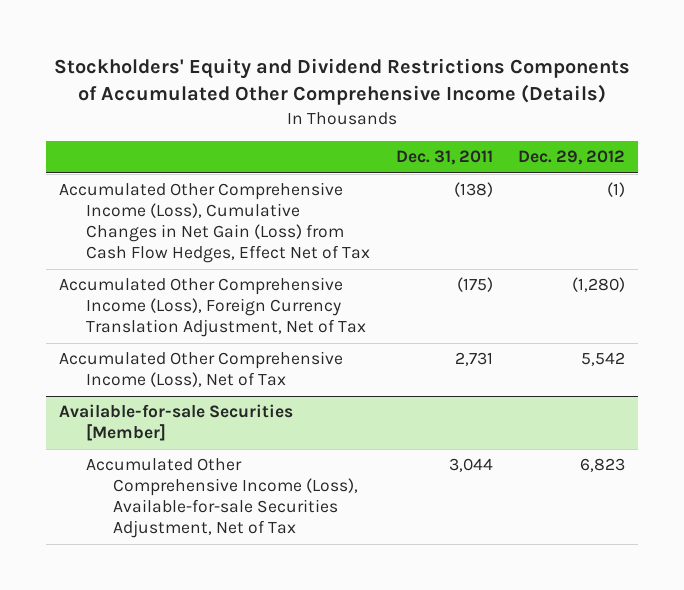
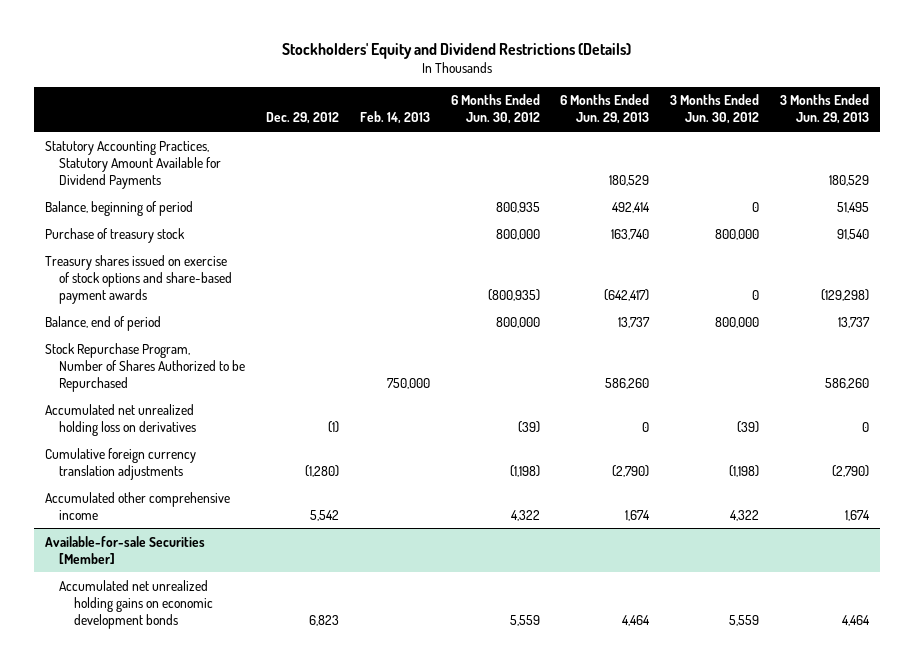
[53,57,630,106] Stockholders' Equity and Dividend Restrictions Components of Accumulated Other Comprehensive Income (Details) -> [281,43,631,60] Stockholders' Equity and Dividend Restrictions (Details)
[395,150,493,166] Dec. 31, 2011 -> none
none -> [359,111,430,125] Feb. 14, 2013
none -> [450,94,540,125] 6 Months Ended Jun. 30, 2012
none -> [560,94,650,125] 6 Months Ended Jun. 29, 2013
none -> [670,94,760,125] 3 Months Ended Jun. 30, 2012
none -> [780,94,870,125] 3 Months Ended Jun. 29, 2013
none -> [44,140,222,189] Statutory Accounting Practices, Statutory Amount Available for Dividend Payments
none -> [44,200,193,216] Balance, beginning of period
none -> [44,227,185,243] Purchase of treasury stock
none -> [44,254,233,304] Treasury shares issued on exercise of stock options and share-based payment awards
none -> [44,315,161,331] Balance, end of period
none -> [44,342,246,392] Stock Repurchase Program, Number of Shares Authorized to be Repurchased
[58,182,371,264] Accumulated Other Comprehensive Income (Loss), Cumulative Changes in Net Gain (Loss) from Cash Flow Hedges, Effect Net of Tax -> [44,403,197,436] Accumulated net unrealized holding loss on derivatives
[58,277,367,338] Accumulated Other Comprehensive Income (Loss), Foreign Currency Translation Adjustment, Net of Tax -> [44,447,196,480] Cumulative foreign currency translation adjustments
[58,351,343,388] Accumulated Other Comprehensive Income (Loss), Net of Tax -> [44,491,230,520] Accumulated other comprehensive income
[86,458,359,539] Accumulated Other Comprehensive Income (Loss), Available-for-sale Securities Adjustment, Net of Tax -> [59,579,213,629] Accumulated net unrealized holding gains on economic development bonds

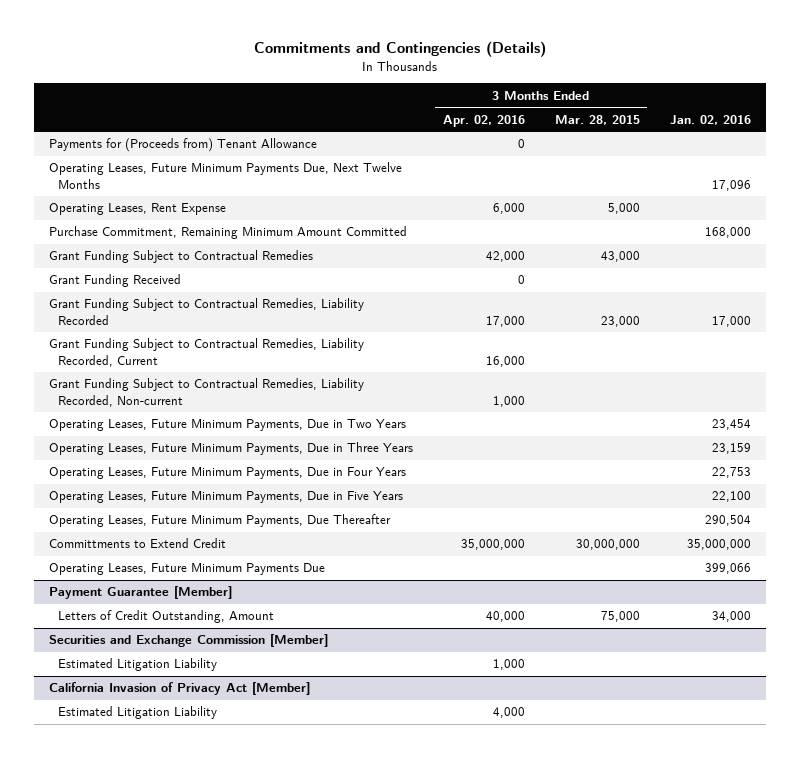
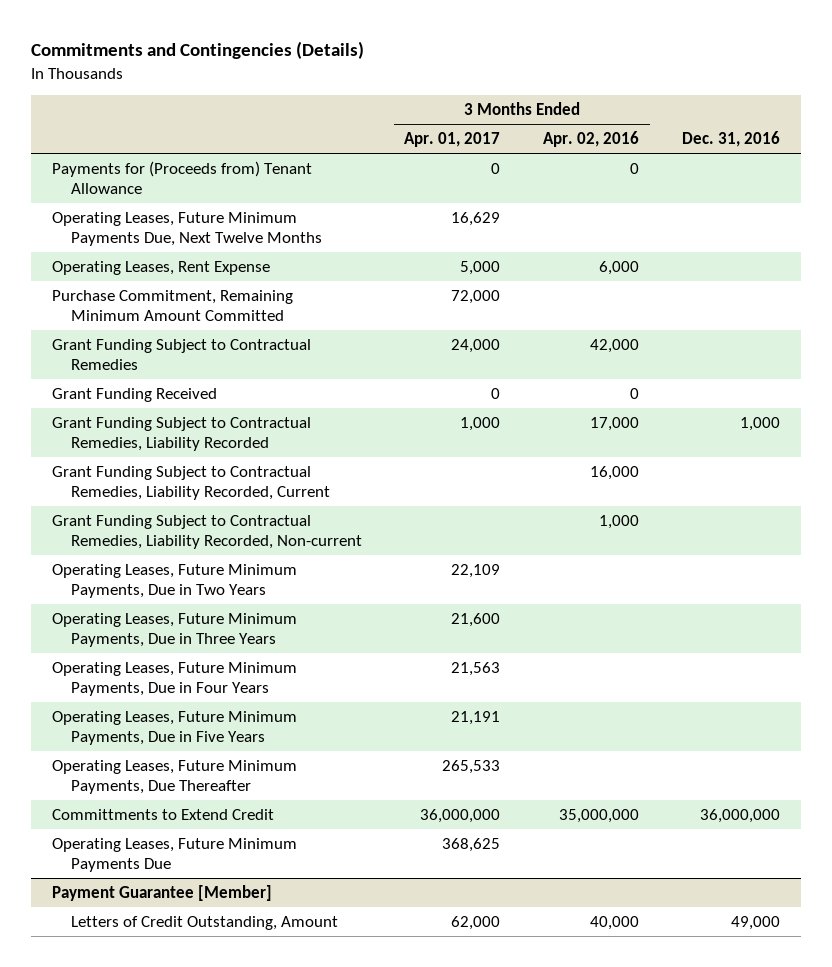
[554,114,640,125] Mar. 28, 2015 -> none
[670,114,752,125] Jan. 02, 2016 -> none
none -> [404,132,501,148] Apr. 01, 2017
none -> [681,131,780,148] Dec. 31, 2016
[48,634,328,648] Securities and Exchange Commission [Member] -> none
[57,658,217,672] Estimated Litigation Liability -> none
[48,682,310,696] California Invasion of Privacy Act [Member] -> none
[57,706,217,720] Estimated Litigation Liability -> none

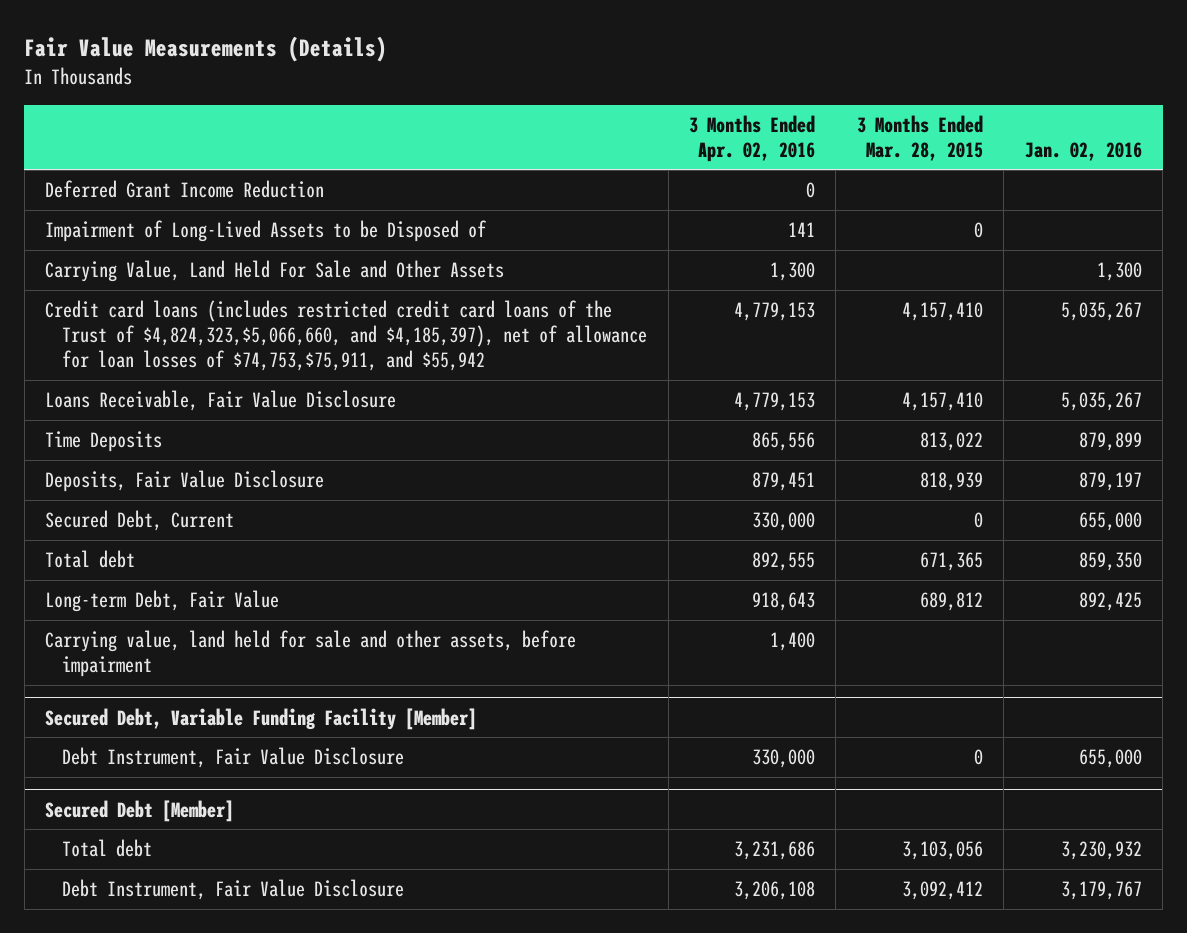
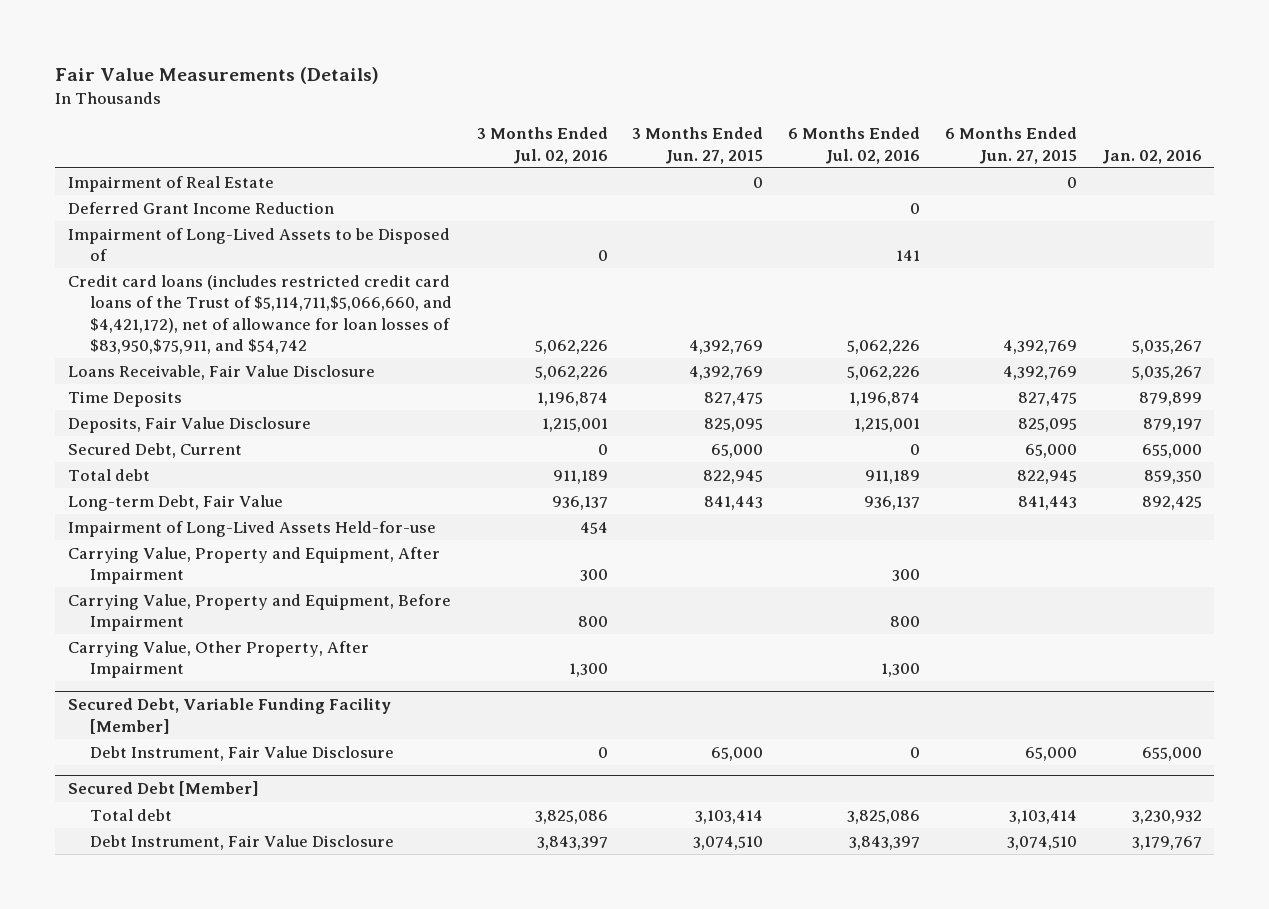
[689,114,816,162] 3 Months Ended Apr. 02, 2016 -> none
[856,114,983,161] 3 Months Ended Mar. 28, 2015 -> none
none -> [476,127,608,164] 3 Months Ended Jul. 02, 2016
none -> [632,127,764,164] 3 Months Ended Jun. 27, 2015
none -> [788,127,921,164] 6 Months Ended Jul. 02, 2016
none -> [945,127,1078,164] 6 Months Ended Jun. 27, 2015
none -> [67,175,274,192] Impairment of Real Estate
[45,260,505,283] Carrying Value, Land Held For Sale and Other Assets -> none
[45,300,648,371] Credit card loans (includes restricted credit card loans of the Trust of $4,824,323,$5,066,660, and $4,185,397), net of allowance for loan losses of $74,753,$75,911, and $55,942 -> [67,274,452,355] Credit card loans (includes restricted credit card loans of the Trust of $5,114,711,$5,066,660, and $4,421,172), net of allowance for loan losses of $83,950,$75,911, and $54,742
[45,630,577,678] Carrying value, land held for sale and other assets, before impairment -> none
none -> [67,520,436,537] Impairment of Long-Lived Assets Held-for-use
none -> [67,546,440,585] Carrying Value, Property and Equipment, After Impairment
none -> [67,593,451,632] Carrying Value, Property and Equipment, Before Impairment
none -> [67,640,369,679] Carrying Value, Other Property, After Impairment

